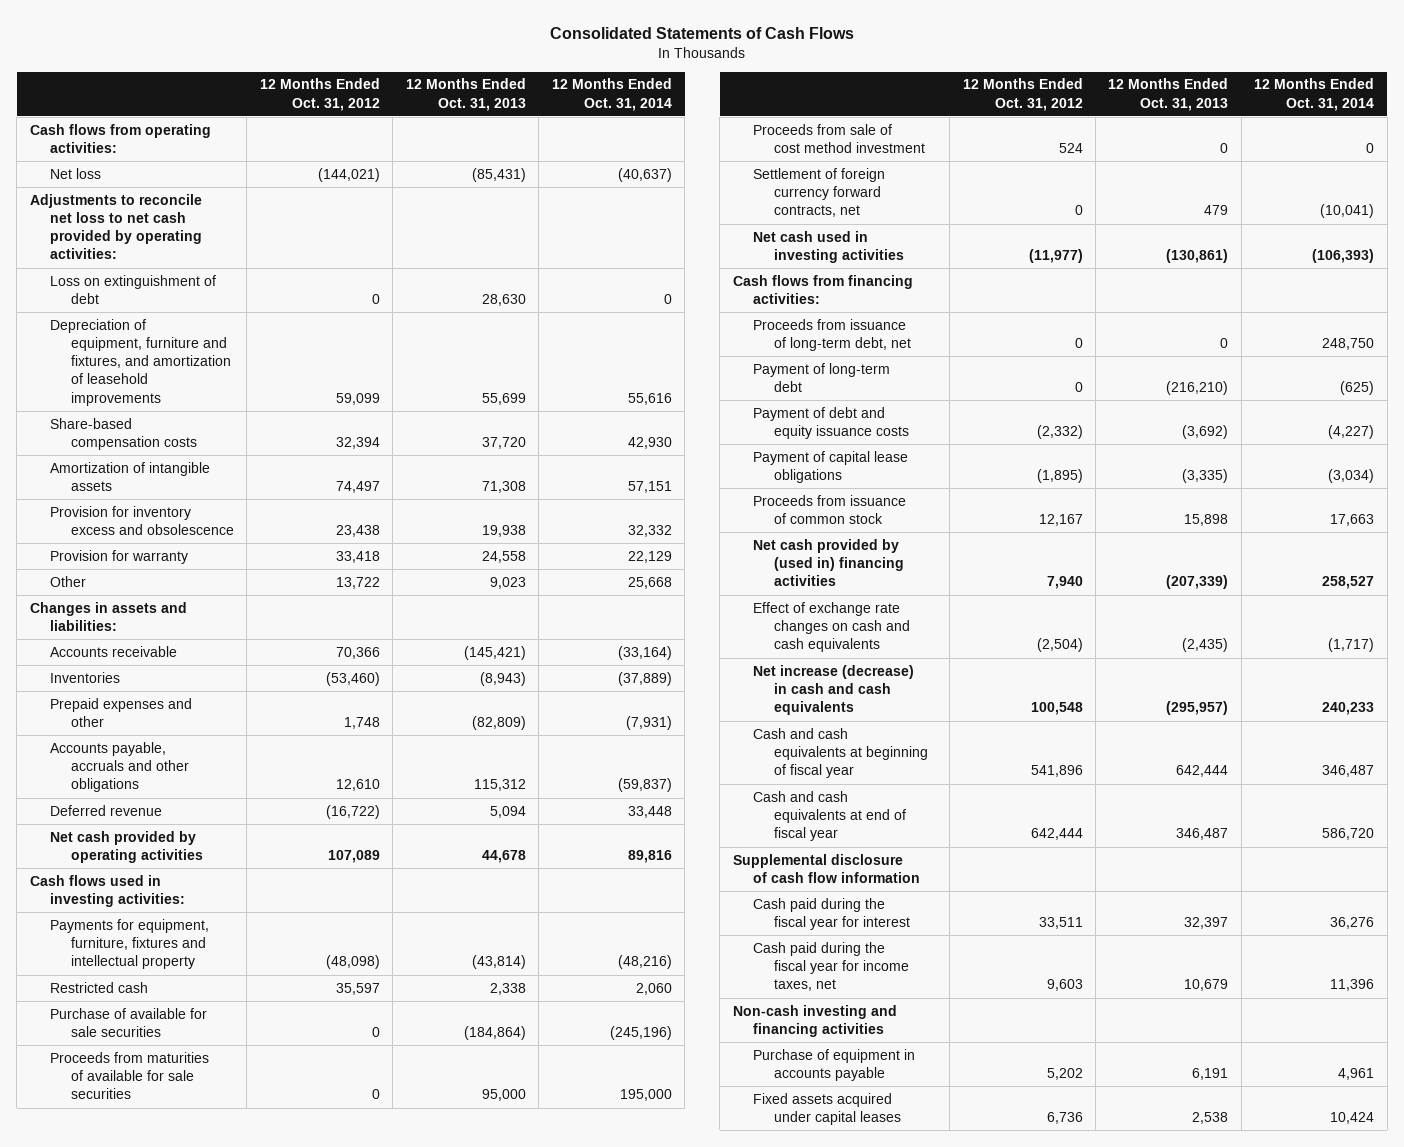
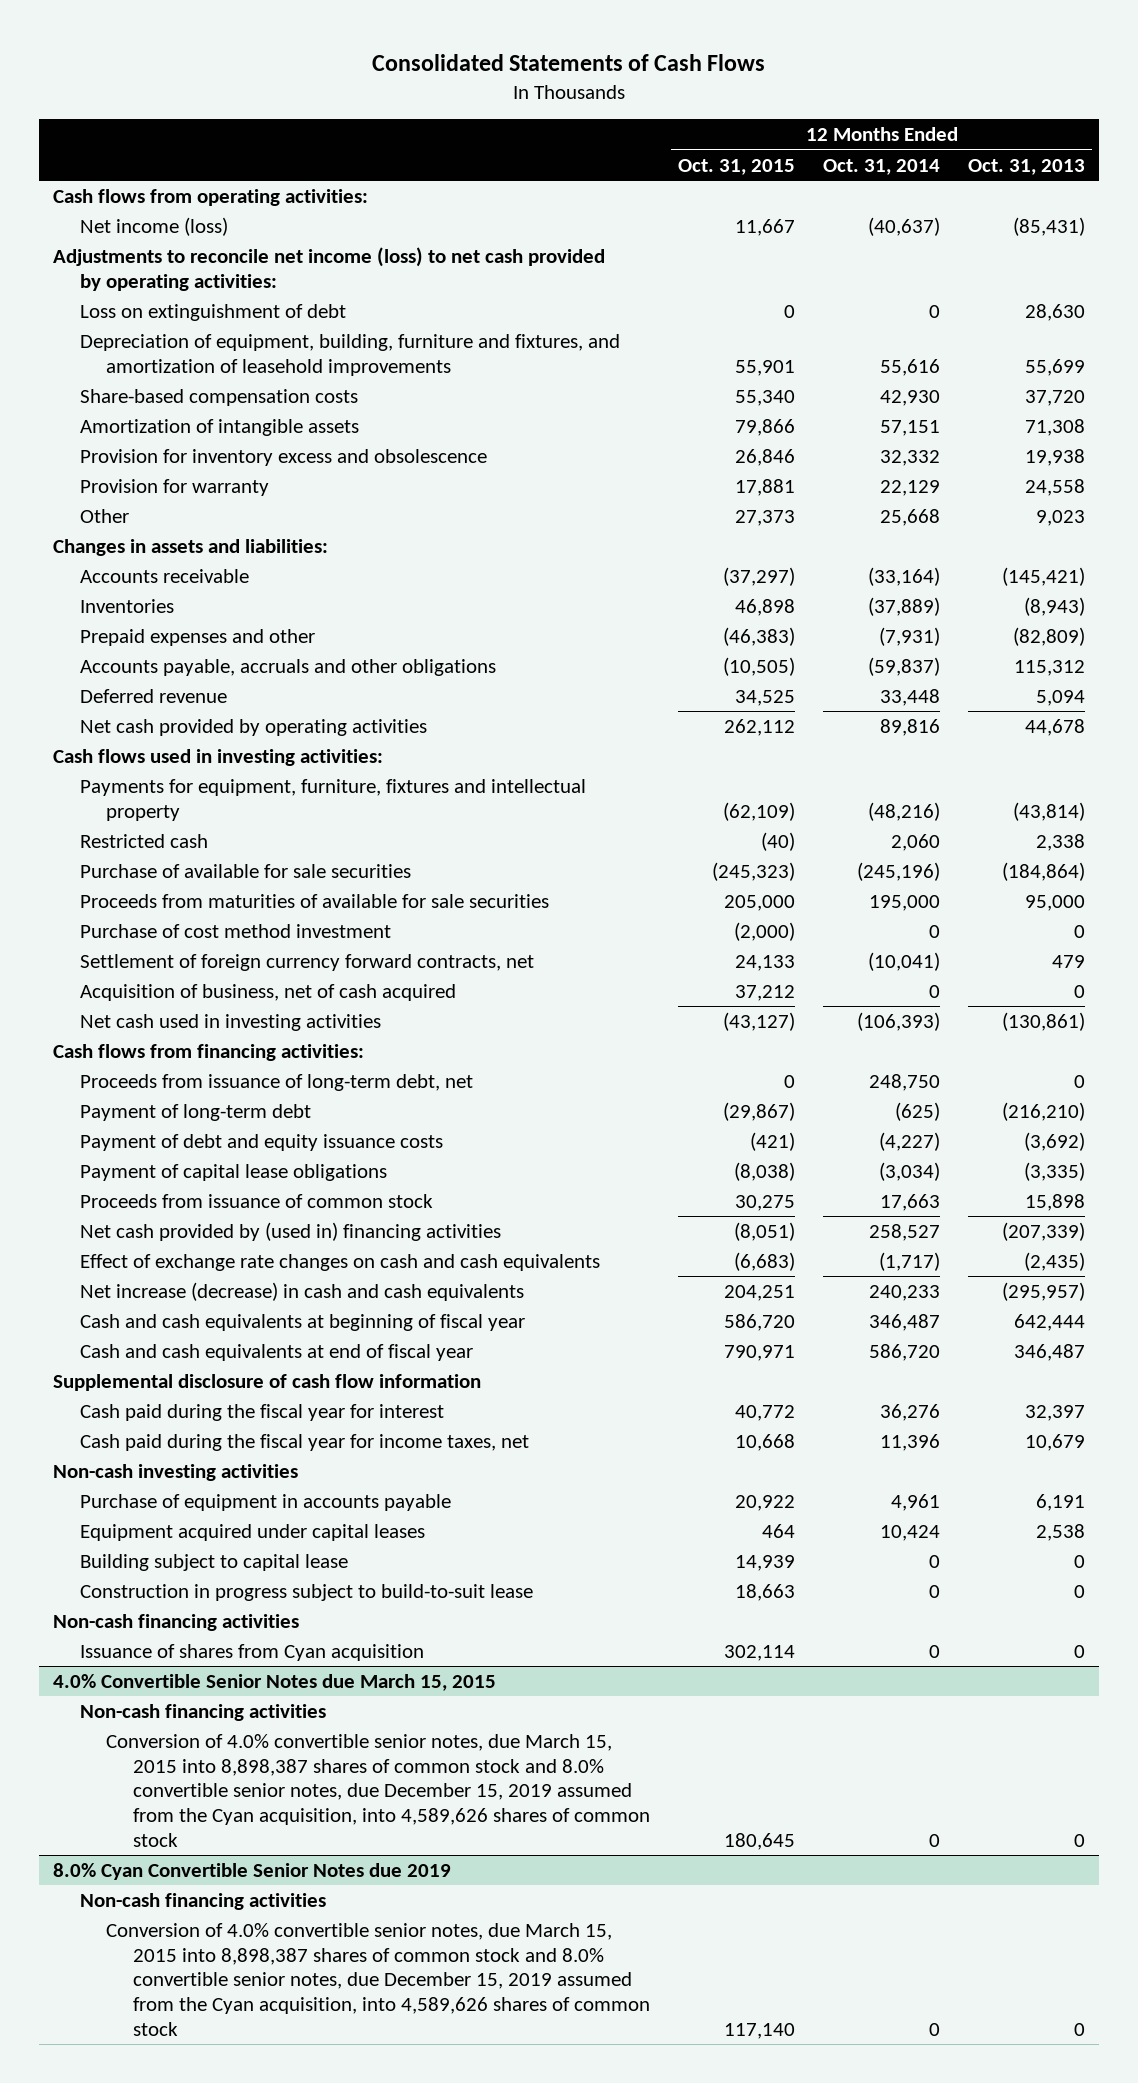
[259,78,380,111] 12 Months Ended Oct. 31, 2012 -> none
none -> [678,158,796,175] Oct. 31, 2015
[50,167,102,179] Net loss -> [79,216,228,236] Net income (loss)
[29,193,203,260] Adjustments to reconcile net loss to net cash provided by operating activities: -> [52,246,605,291] Adjustments to reconcile net income (loss) to net cash provided by operating activities:
[50,318,231,406] Depreciation of equipment, furniture and fixtures, and amortization of leasehold improvements -> [79,333,620,376] Depreciation of equipment, building, furniture and fixtures, and amortization of leasehold improvements
[753,123,925,154] Proceeds from sale of cost method investment -> [79,923,391,938] Purchase of cost method investment
none -> [79,983,456,1001] Acquisition of business, net of cash acquired
[732,1004,897,1038] Non-cash investing and financing activities -> [52,1463,298,1481] Non-cash investing activities
[753,1092,901,1126] Fixed assets acquired under capital leases -> [79,1523,425,1541] Equipment acquired under capital leases
none -> [79,1553,348,1571] Building subject to capital lease
none -> [79,1583,533,1601] Construction in progress subject to build-to-suit lease
none -> [52,1613,299,1631] Non-cash financing activities
none -> [79,1643,424,1661] Issuance of shares from Cyan acquisition
none -> [52,1673,496,1691] 4.0% Convertible Senior Notes due March 15, 2015
none -> [79,1703,326,1721] Non-cash financing activities
none -> [106,1733,651,1847] Conversion of 4.0% convertible senior notes, due March 15, 2015 into 8,898,387 shares of common stock and 8.0% convertible senior notes, due December 15, 2019 assumed from the Cyan acquisition, into 4,589,626 shares of common stock
none -> [52,1862,451,1880] 8.0% Cyan Convertible Senior Notes due 2019
none -> [79,1892,326,1910] Non-cash financing activities
none -> [106,1922,651,2036] Conversion of 4.0% convertible senior notes, due March 15, 2015 into 8,898,387 shares of common stock and 8.0% convertible senior notes, due December 15, 2019 assumed from the Cyan acquisition, into 4,589,626 shares of common stock

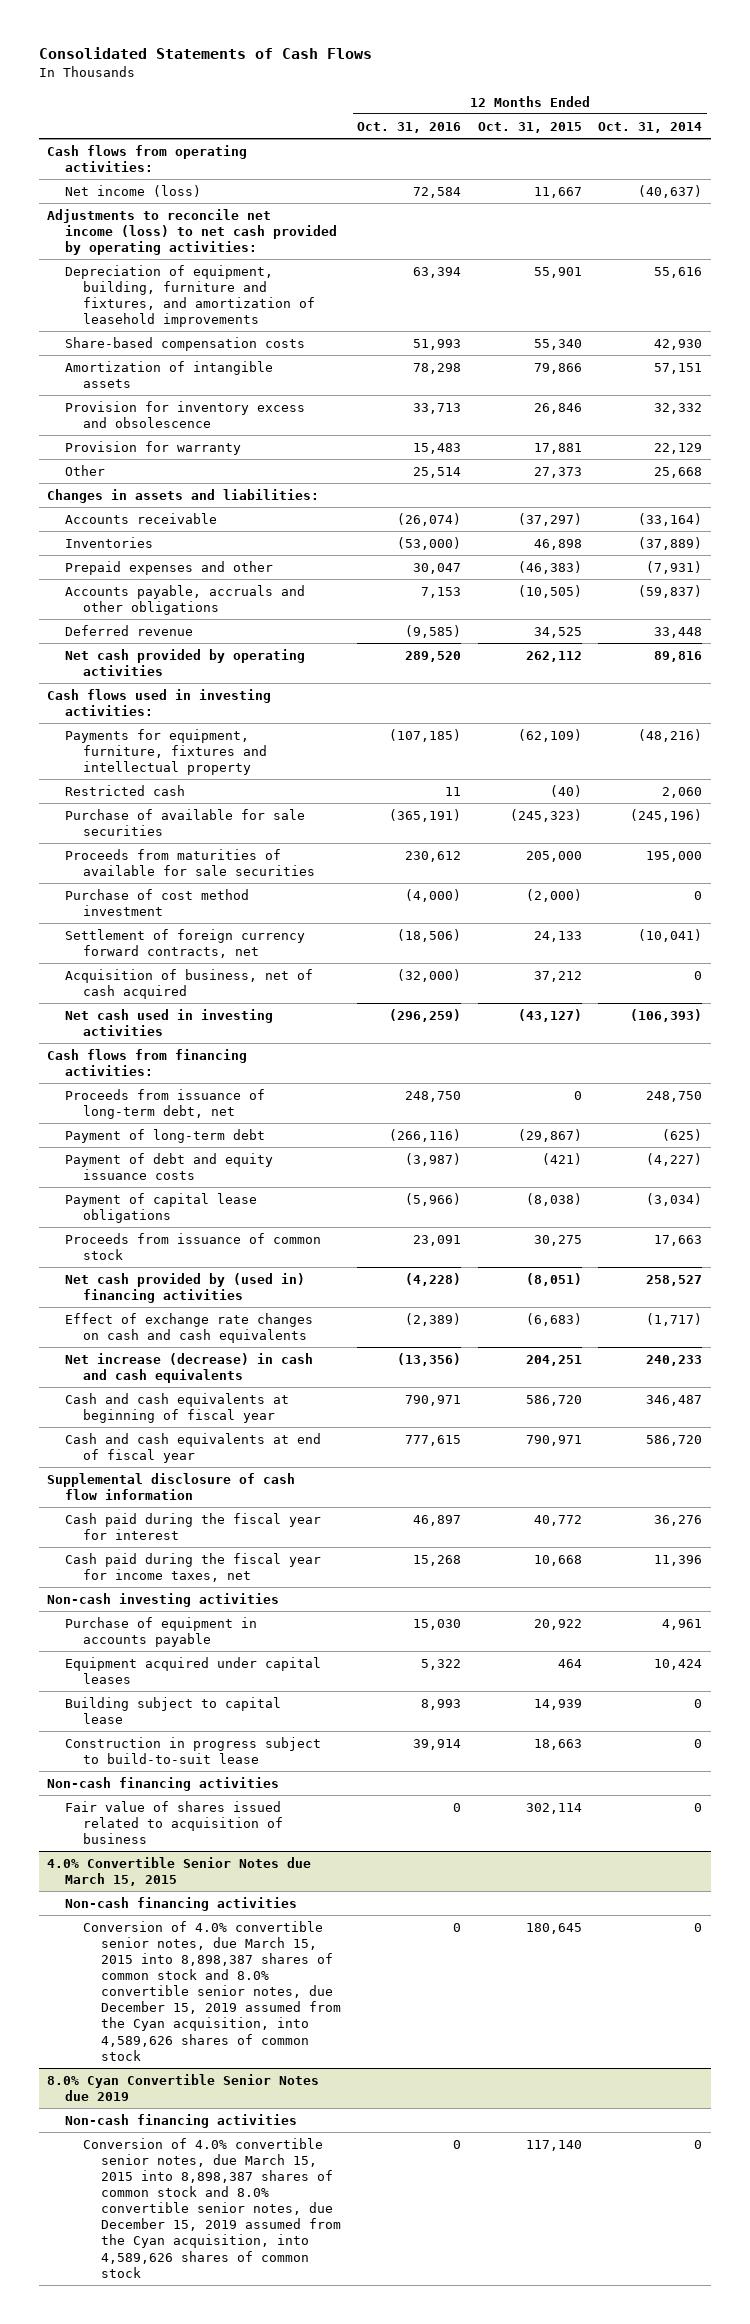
[968,158,1086,175] Oct. 31, 2013 -> none
none -> [357,121,462,133] Oct. 31, 2016
[79,303,346,321] Loss on extinguishment of debt -> none
[79,1643,424,1661] Issuance of shares from Cyan acquisition -> [65,1800,283,1845] Fair value of shares issued related to acquisition of business

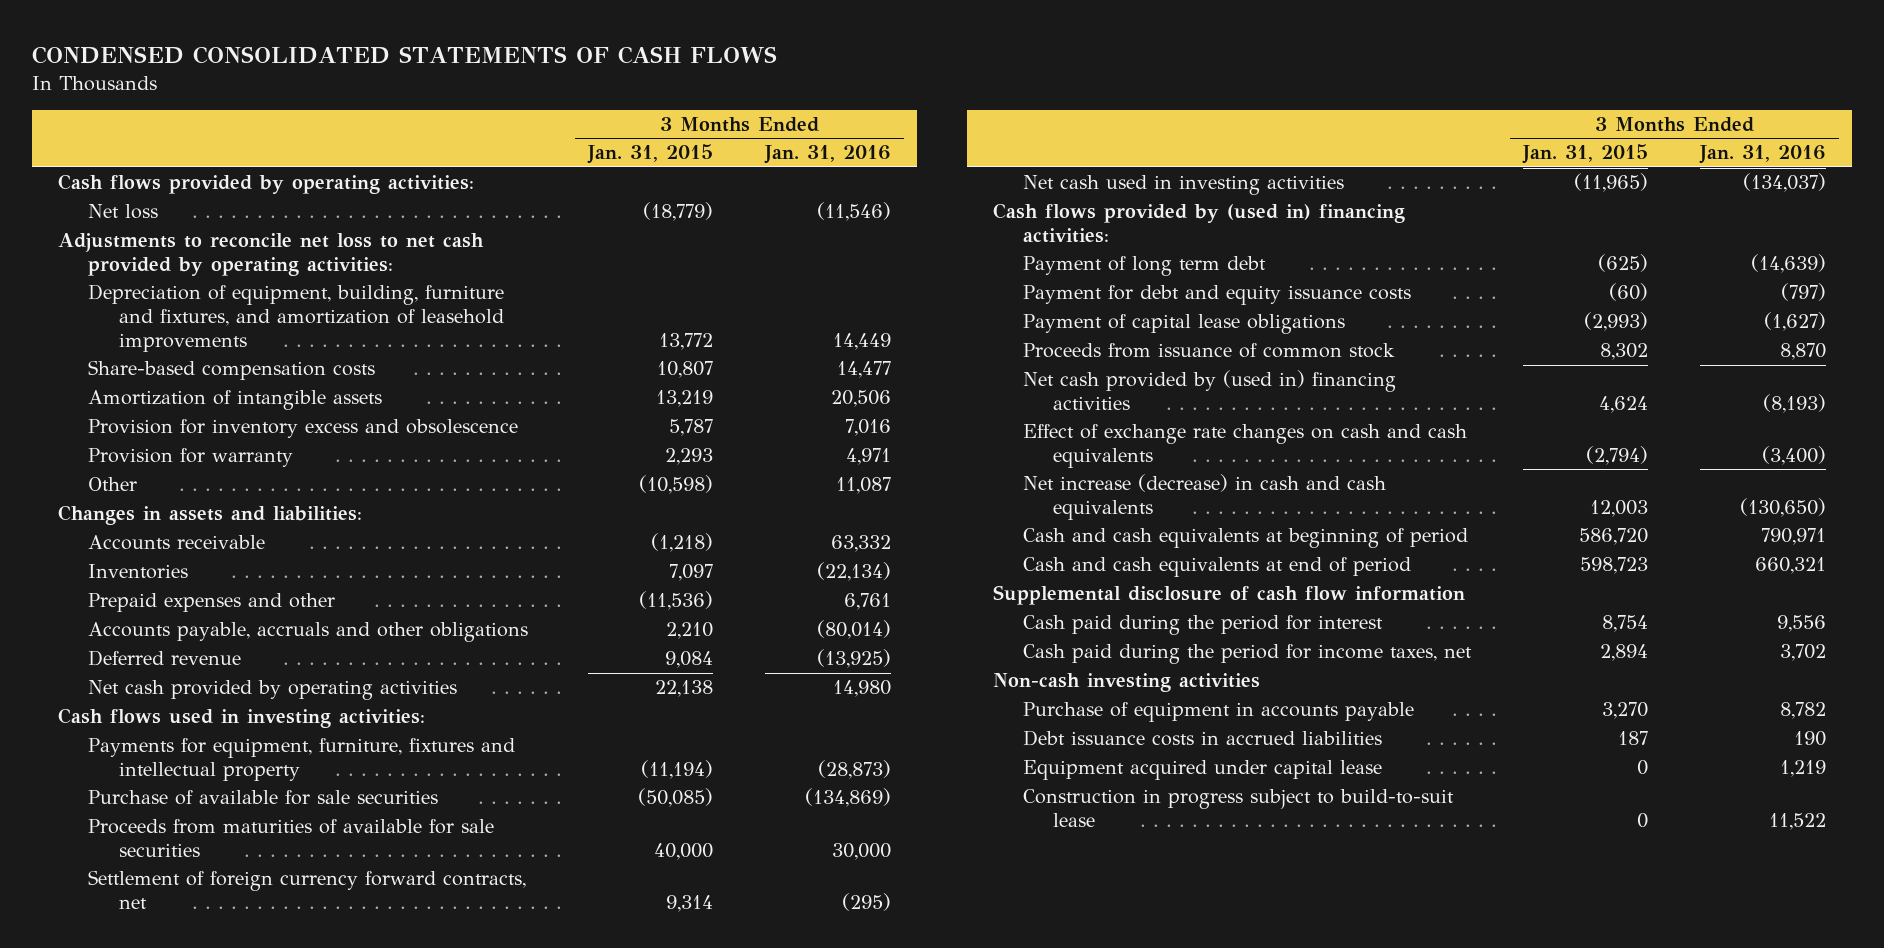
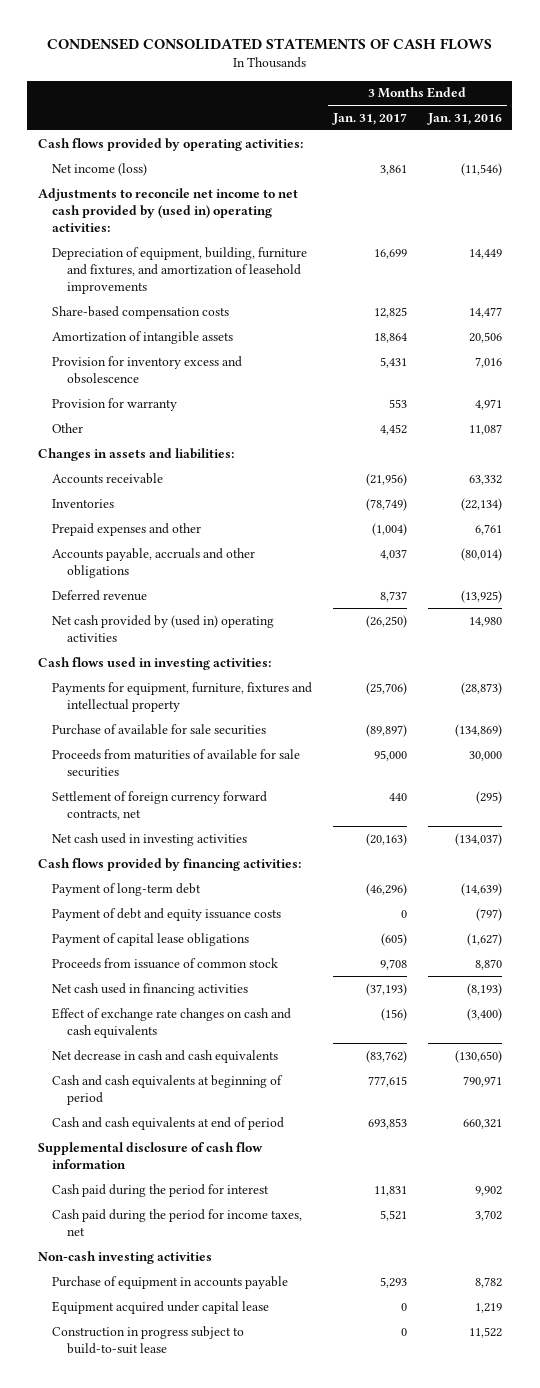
[587,144,714,165] Jan. 31, 2015 -> none
none -> [332,112,408,125] Jan. 31, 2017
[88,204,159,220] Net loss -> [52,162,148,176] Net income (loss)
[58,233,485,276] Adjustments to reconcile net loss to net cash provided by operating activities: -> [37,187,298,233] Adjustments to reconcile net income to net cash provided by (used in) operating activities:
[88,680,458,701] Net cash provided by operating activities -> [52,614,275,642] Net cash provided by (used in) operating activities
[992,203,1405,243] Cash flows provided by (used in) financing activities: -> [37,857,301,871] Cash flows provided by financing activities:
[1023,256,1267,277] Payment of long term debt -> [52,882,202,896] Payment of long-term debt
[1023,285,1412,306] Payment for debt and equity issuance costs -> [52,907,282,921] Payment of debt and equity issuance costs
[1023,370,1397,410] Net cash provided by (used in) financing activities -> [52,982,249,996] Net cash used in financing activities
[1023,474,1387,520] Net increase (decrease) in cash and cash equivalents -> [52,1049,279,1063] Net decrease in cash and cash equivalents
[1776,615,1826,633] 9,556 -> [474,1185,502,1196] 9,902
[1023,730,1383,747] Debt issuance costs in accrued liabilities -> none

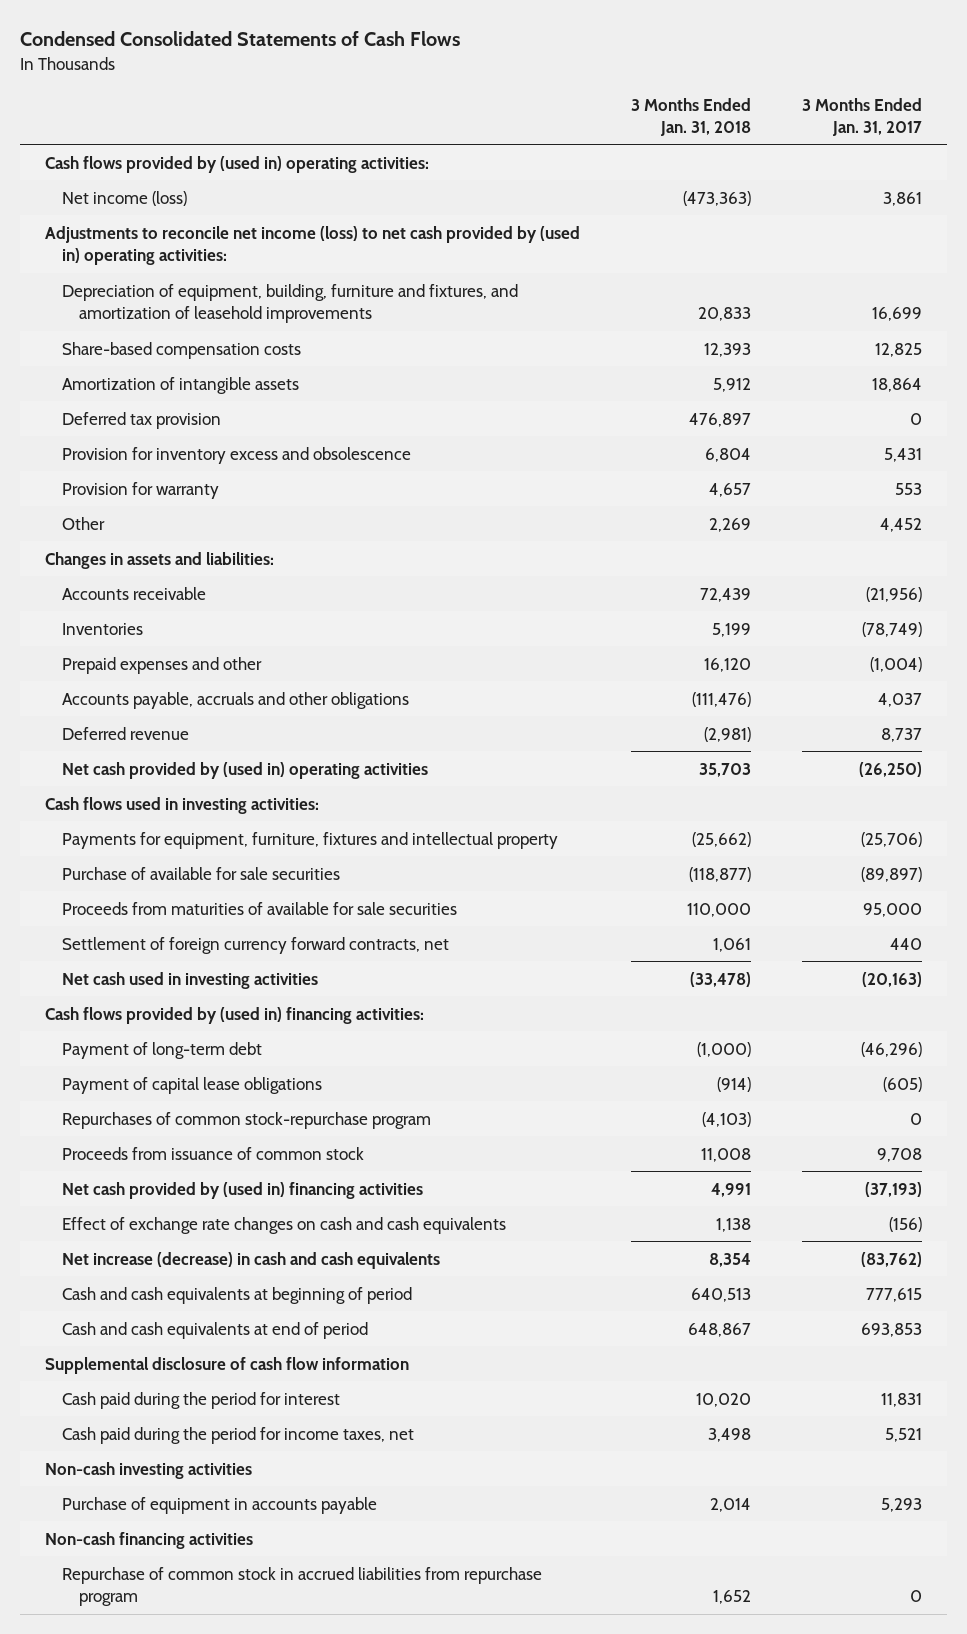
[46,37,492,50] CONDENSED CONSOLIDATED STATEMENTS OF CASH FLOWS -> [19,31,460,47] Condensed Consolidated Statements of Cash Flows
[426,112,502,125] Jan. 31, 2016 -> none
none -> [630,97,751,136] 3 Months Ended Jan. 31, 2018
[37,137,303,151] Cash flows provided by operating activities: -> [45,155,430,173] Cash flows provided by (used in) operating activities:
[37,187,298,233] Adjustments to reconcile net income to net cash provided by (used in) operating activities: -> [45,225,581,265] Adjustments to reconcile net income (loss) to net cash provided by (used in) operating activities:
none -> [62,411,222,429] Deferred tax provision
[37,857,301,871] Cash flows provided by financing activities: -> [45,1006,425,1024] Cash flows provided by (used in) financing activities:
[52,907,282,921] Payment of debt and equity issuance costs -> none
none -> [62,1111,432,1129] Repurchases of common stock-repurchase program
[52,982,249,996] Net cash used in financing activities -> [62,1181,424,1199] Net cash provided by (used in) financing activities
[52,1049,279,1063] Net decrease in cash and cash equivalents -> [62,1251,441,1269] Net increase (decrease) in cash and cash equivalents
[52,1300,270,1314] Equipment acquired under capital lease -> none
[52,1325,245,1354] Construction in progress subject to build-to-suit lease -> none
none -> [45,1531,254,1549] Non-cash financing activities
none -> [62,1566,543,1606] Repurchase of common stock in accrued liabilities from repurchase program

